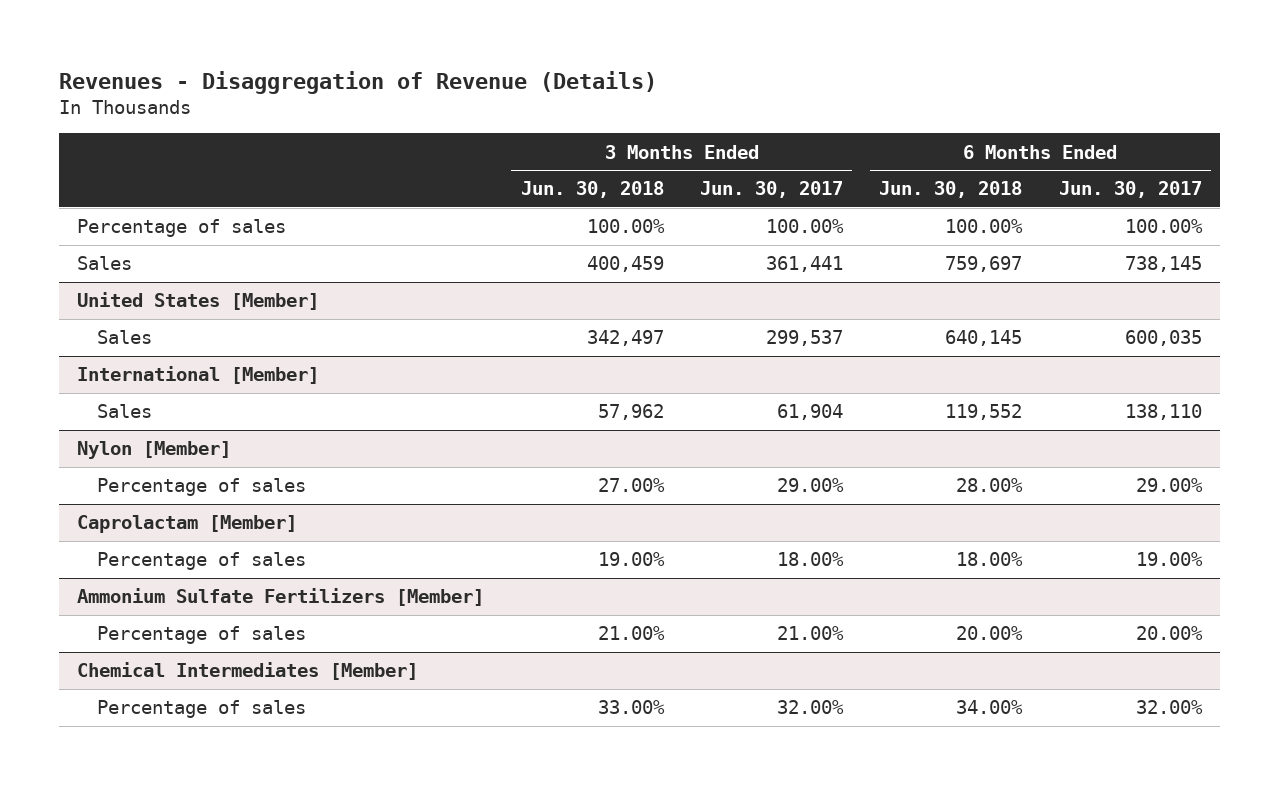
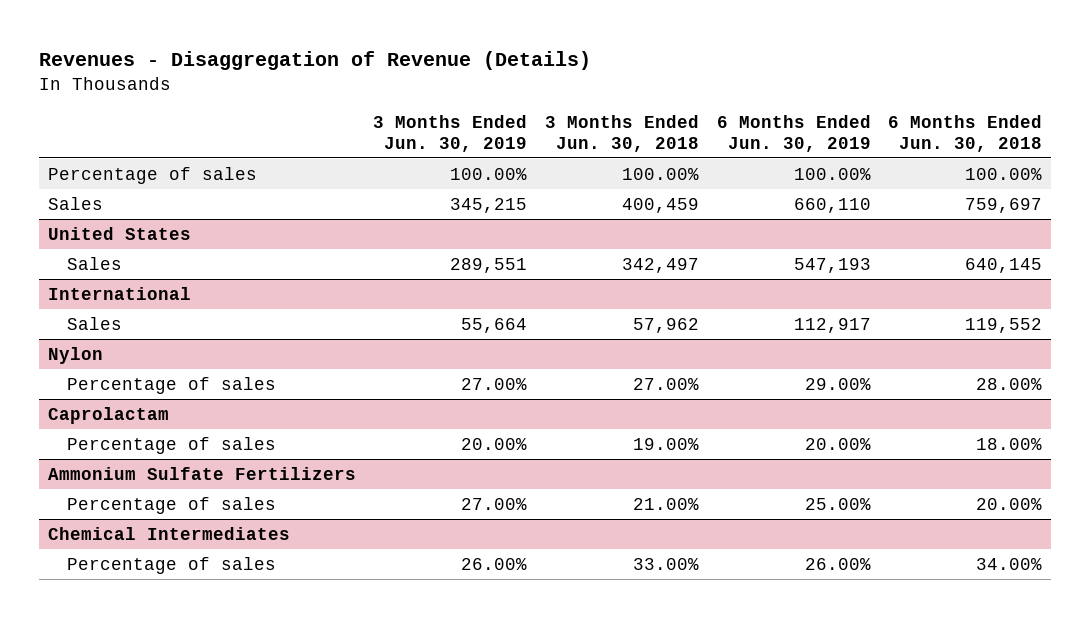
[699,181,843,199] Jun. 30, 2017 -> none
[1058,181,1202,199] Jun. 30, 2017 -> none
none -> [373,114,528,152] 3 Months Ended Jun. 30, 2019
none -> [716,114,871,152] 6 Months Ended Jun. 30, 2019
[77,292,320,311] United States [Member] -> [47,226,191,240] United States
[77,366,320,385] International [Member] -> [47,286,191,300] International
[77,441,232,460] Nylon [Member] -> [47,346,103,364] Nylon
[77,515,298,534] Caprolactam [Member] -> [47,406,169,424] Caprolactam
[77,588,485,607] Ammonium Sulfate Fertilizers [Member] -> [47,466,356,480] Ammonium Sulfate Fertilizers
[77,662,419,681] Chemical Intermediates [Member] -> [47,526,290,540] Chemical Intermediates

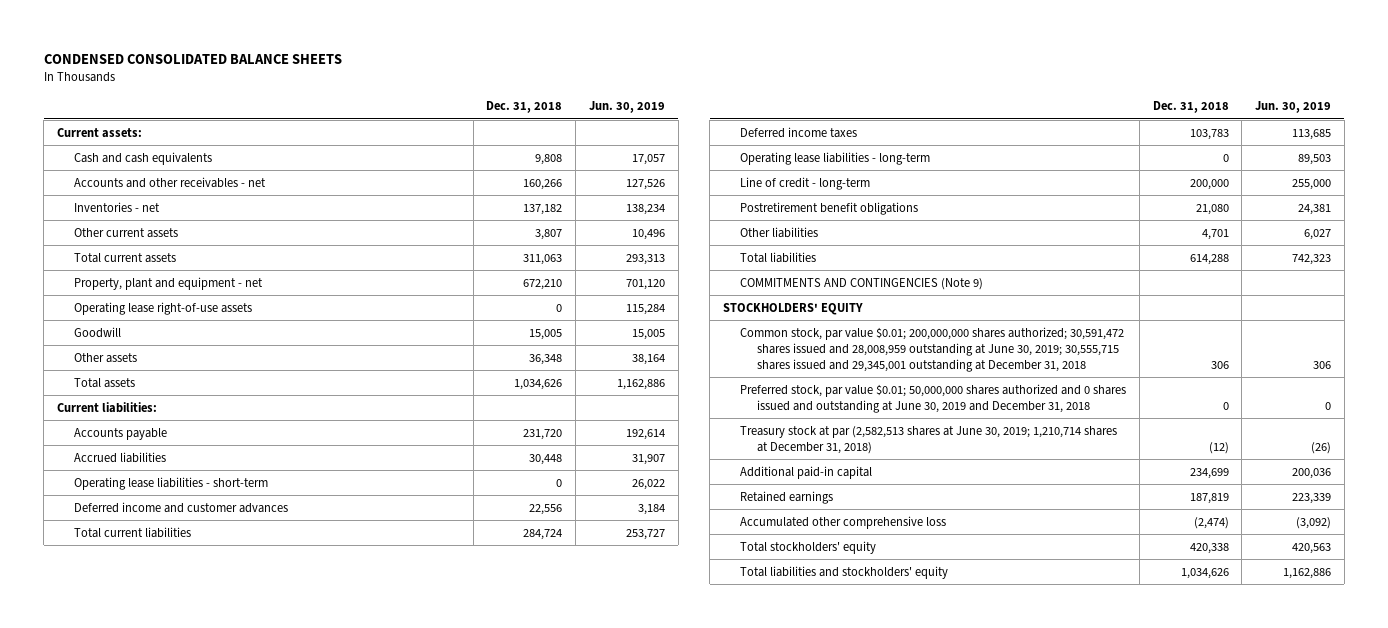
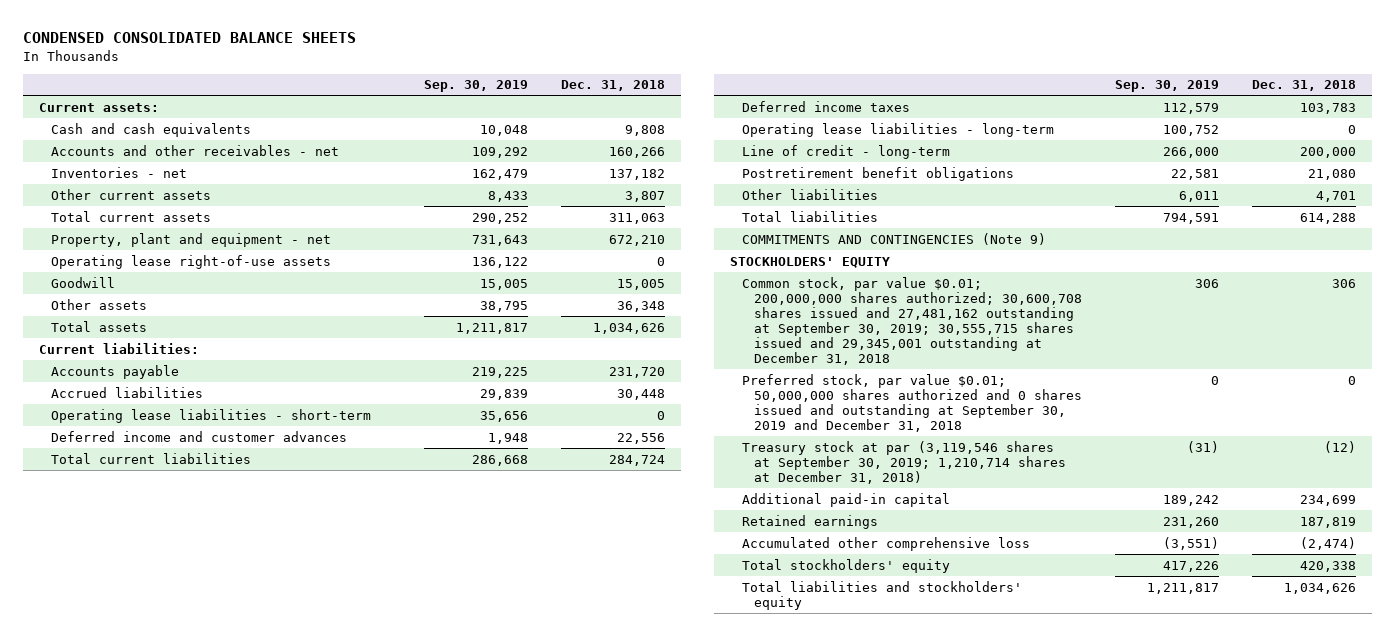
[588,101,665,114] Jun. 30, 2019 -> none
none -> [424,80,529,93] Sep. 30, 2019
[740,326,1125,373] Common stock, par value $0.01; 200,000,000 shares authorized; 30,591,472 shares issued and 28,008,959 outstanding at June 30, 2019; 30,555,715 shares issued and 29,345,001 outstanding at December 31, 2018 -> [742,276,1083,365] Common stock, par value $0.01; 200,000,000 shares authorized; 30,600,708 shares issued and 27,481,162 outstanding at September 30, 2019; 30,555,715 shares issued and 29,345,001 outstanding at December 31, 2018
[740,383,1127,413] Preferred stock, par value $0.01; 50,000,000 shares authorized and 0 shares issued and outstanding at June 30, 2019 and December 31, 2018 -> [742,373,1083,432] Preferred stock, par value $0.01; 50,000,000 shares authorized and 0 shares issued and outstanding at September 30, 2019 and December 31, 2018
[740,425,1118,454] Treasury stock at par (2,582,513 shares at June 30, 2019; 1,210,714 shares at December 31, 2018) -> [742,440,1067,484] Treasury stock at par (3,119,546 shares at September 30, 2019; 1,210,714 shares at December 31, 2018)

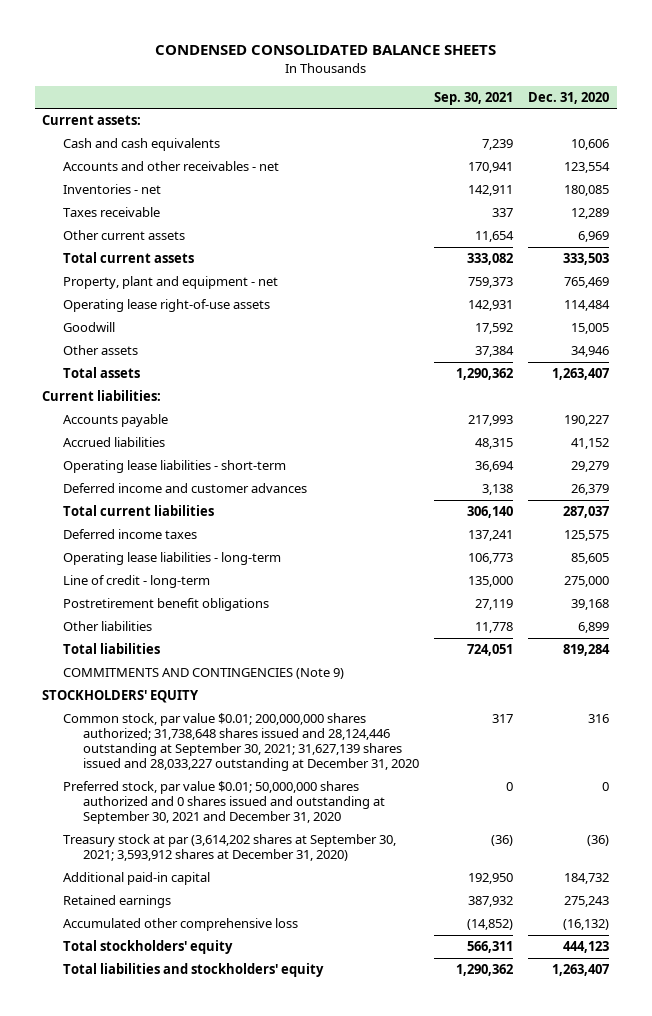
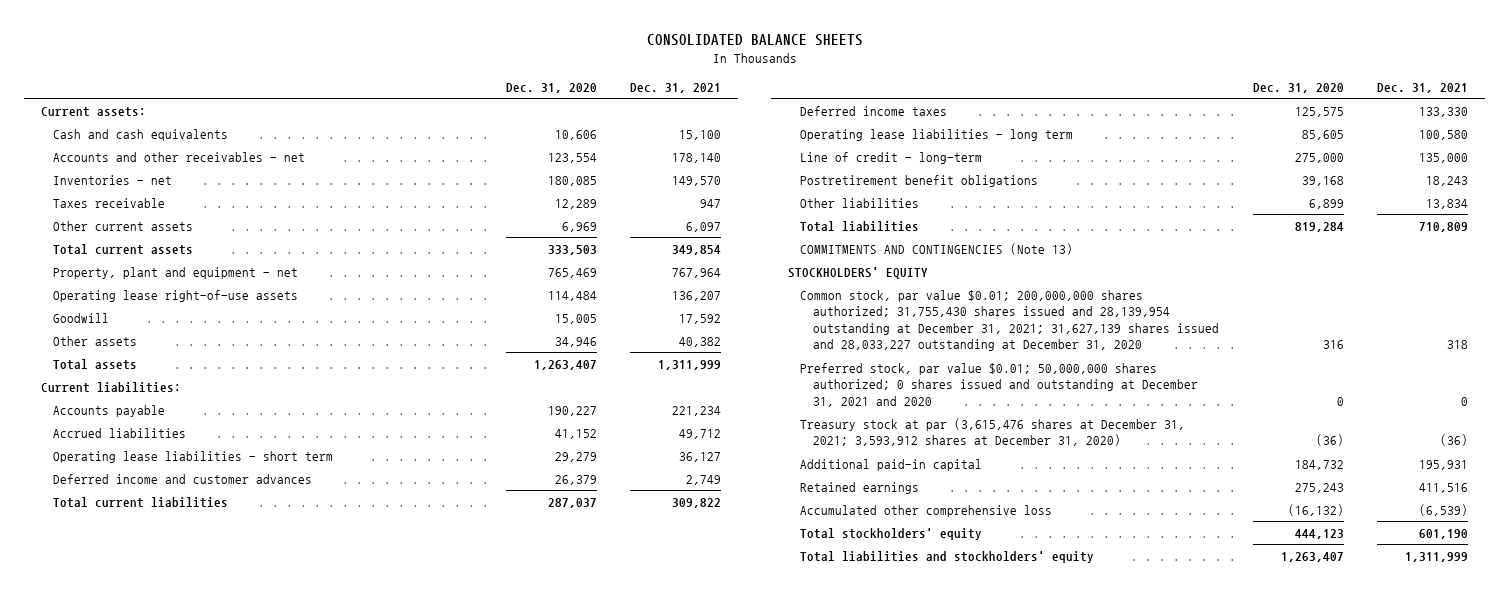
[154,45,496,56] CONDENSED CONSOLIDATED BALANCE SHEETS -> [646,34,863,47] CONSOLIDATED BALANCE SHEETS
[434,91,514,105] Sep. 30, 2021 -> none
none -> [630,82,722,93] Dec. 31, 2021
[62,459,286,473] Operating lease liabilities - short-term -> [53,450,334,463] Operating lease liabilities - short term
[62,551,281,565] Operating lease liabilities - long-term -> [800,128,1074,141] Operating lease liabilities - long term
[62,667,344,679] COMMITMENTS AND CONTINGENCIES (Note 9) -> [800,242,1074,255] COMMITMENTS AND CONTINGENCIES (Note 13)
[62,712,420,772] Common stock, par value $0.01; 200,000,000 shares authorized; 31,738,648 shares issued and 28,124,446 outstanding at September 30, 2021; 31,627,139 shares issued and 28,033,227 outstanding at December 31, 2020 -> [800,289,1219,352] Common stock, par value $0.01; 200,000,000 shares authorized; 31,755,430 shares issued and 28,139,954 outstanding at December 31, 2021; 31,627,139 shares issued and 28,033,227 outstanding at December 31, 2020
[62,780,386,825] Preferred stock, par value $0.01; 50,000,000 shares authorized and 0 shares issued and outstanding at September 30, 2021 and December 31, 2020 -> [800,362,1198,407] Preferred stock, par value $0.01; 50,000,000 shares authorized; 0 shares issued and outstanding at December 31, 2021 and 2020
[62,833,396,862] Treasury stock at par (3,614,202 shares at September 30, 2021; 3,593,912 shares at December 31, 2020) -> [800,417,1186,447] Treasury stock at par (3,615,476 shares at December 31, 2021; 3,593,912 shares at December 31, 2020)

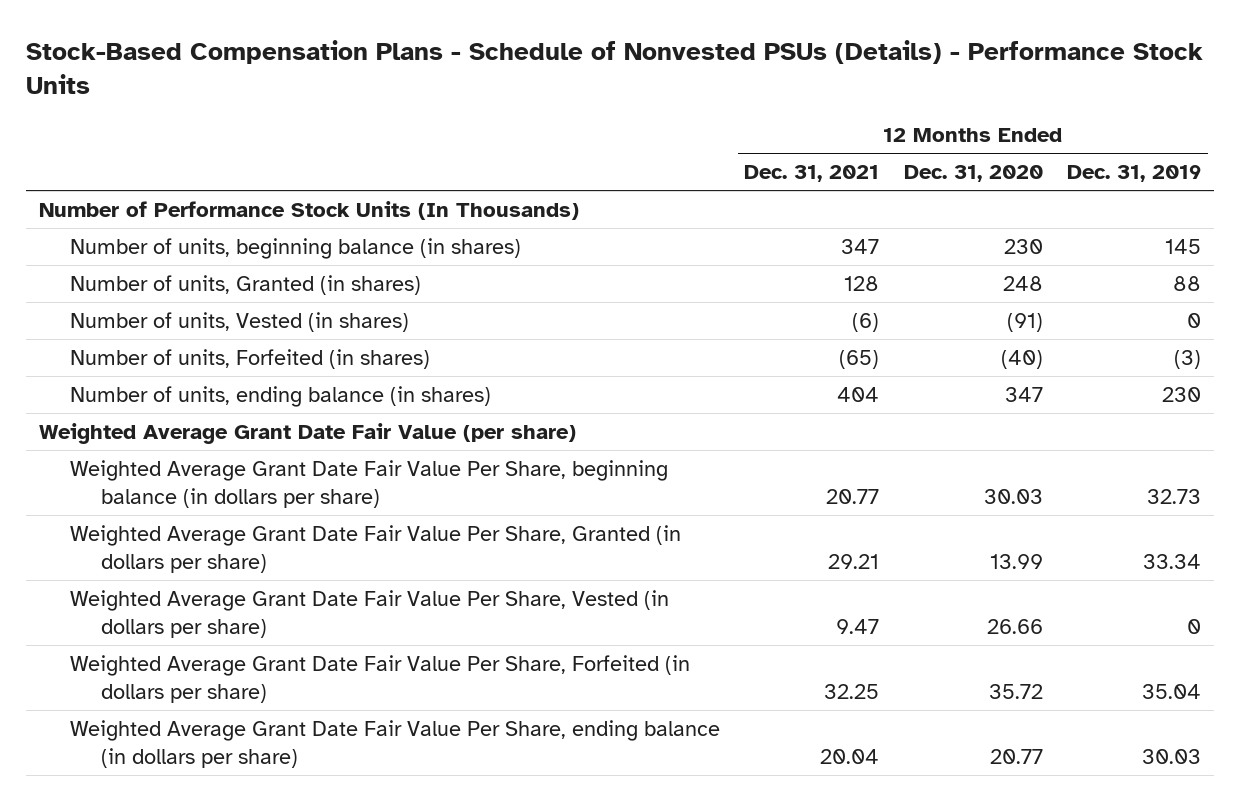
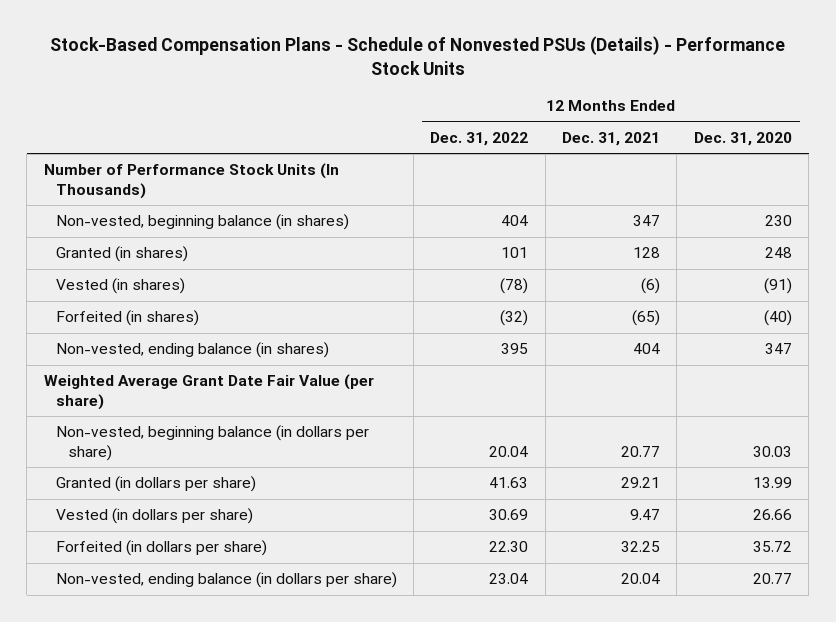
[1067,165,1202,183] Dec. 31, 2019 -> none
none -> [430,132,529,147] Dec. 31, 2022
[69,237,521,259] Number of units, beginning balance (in shares) -> [55,214,349,231] Non-vested, beginning balance (in shares)
[69,274,421,295] Number of units, Granted (in shares) -> [55,246,188,263] Granted (in shares)
[69,311,409,332] Number of units, Vested (in shares) -> [55,278,185,295] Vested (in shares)
[69,348,430,369] Number of units, Forfeited (in shares) -> [55,310,199,327] Forfeited (in shares)
[69,385,491,407] Number of units, ending balance (in shares) -> [55,342,329,359] Non-vested, ending balance (in shares)
[69,459,668,509] Weighted Average Grant Date Fair Value Per Share, beginning balance (in dollars per share) -> [55,425,369,461] Non-vested, beginning balance (in dollars per share)
[69,524,681,574] Weighted Average Grant Date Fair Value Per Share, Granted (in dollars per share) -> [55,476,256,493] Granted (in dollars per share)
[69,589,669,639] Weighted Average Grant Date Fair Value Per Share, Vested (in dollars per share) -> [55,508,253,525] Vested (in dollars per share)
[69,654,690,704] Weighted Average Grant Date Fair Value Per Share, Forfeited (in dollars per share) -> [55,540,267,557] Forfeited (in dollars per share)
[69,719,720,769] Weighted Average Grant Date Fair Value Per Share, ending balance (in dollars per share) -> [55,572,397,589] Non-vested, ending balance (in dollars per share)

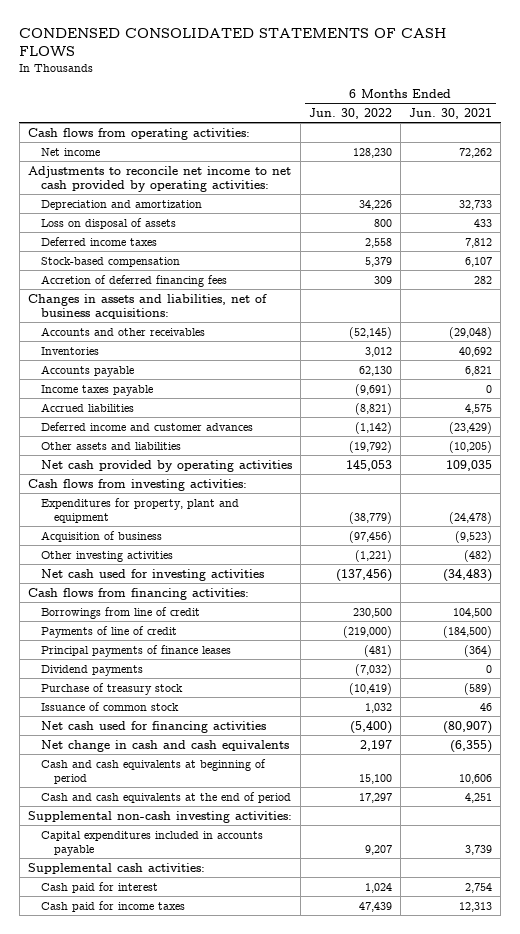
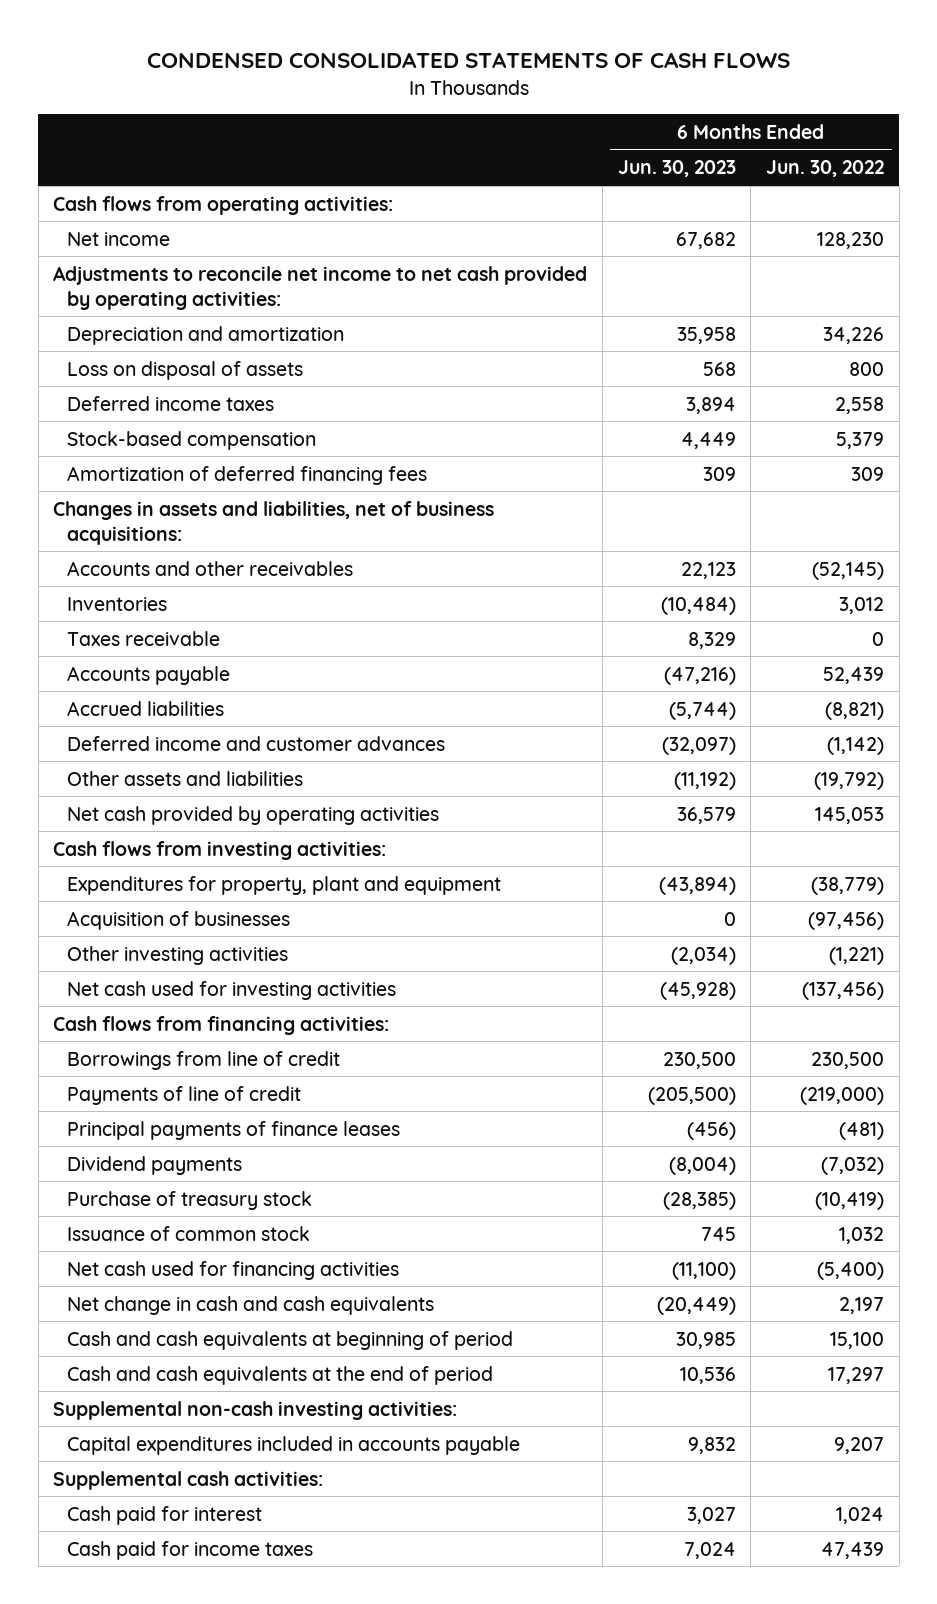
[408,107,492,119] Jun. 30, 2021 -> none
none -> [617,160,736,178] Jun. 30, 2023
[40,274,227,287] Accretion of deferred financing fees -> [67,465,428,485] Amortization of deferred financing fees
[40,384,153,396] Income taxes payable -> none
none -> [67,630,221,646] Taxes receivable
[358,365,392,376] 62,130 -> [822,666,884,684] 52,439
[40,530,162,542] Acquisition of business -> [67,910,291,930] Acquisition of businesses

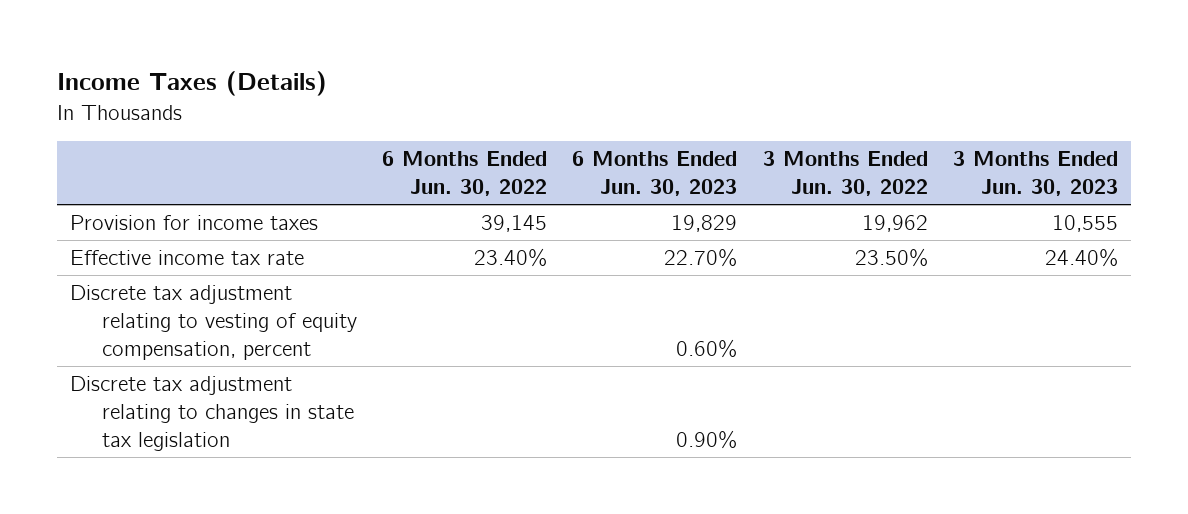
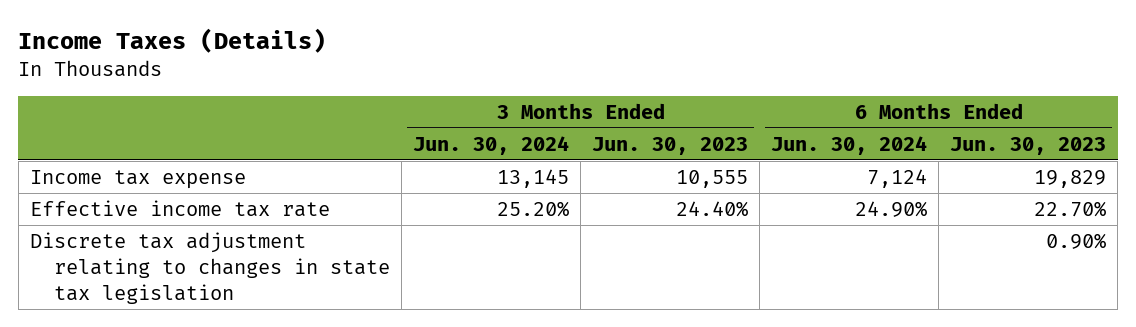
[382,151,548,197] 6 Months Ended Jun. 30, 2022 -> none
[762,151,928,197] 3 Months Ended Jun. 30, 2022 -> none
none -> [412,135,569,155] Jun. 30, 2024
none -> [771,135,928,155] Jun. 30, 2024
[69,214,318,230] Provision for income taxes -> [29,169,246,189] Income tax expense
[69,284,357,360] Discrete tax adjustment relating to vesting of equity compensation, percent -> none

